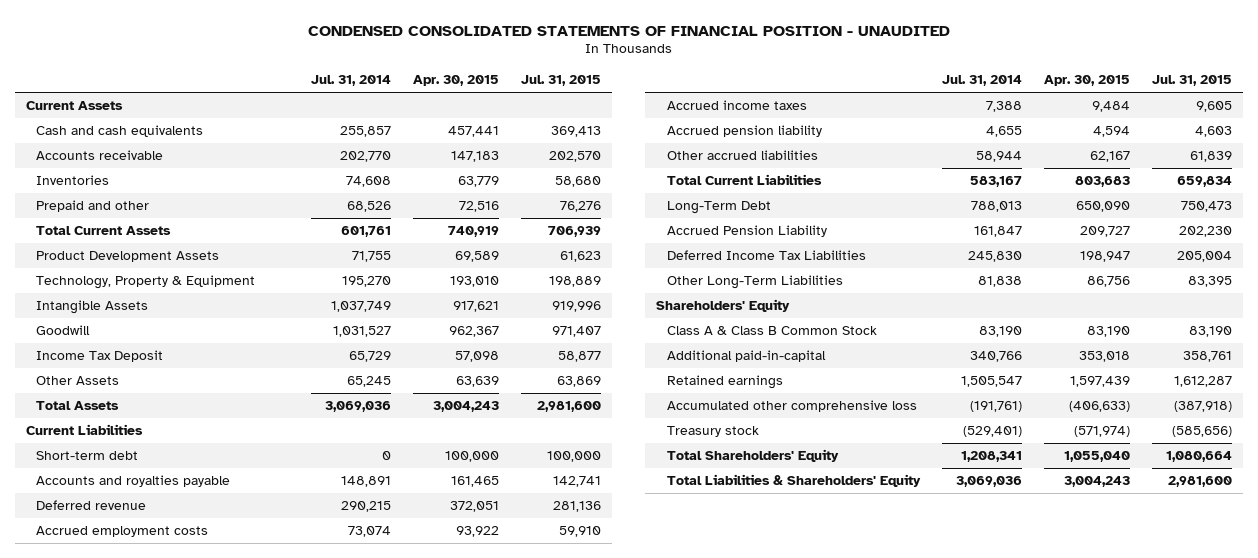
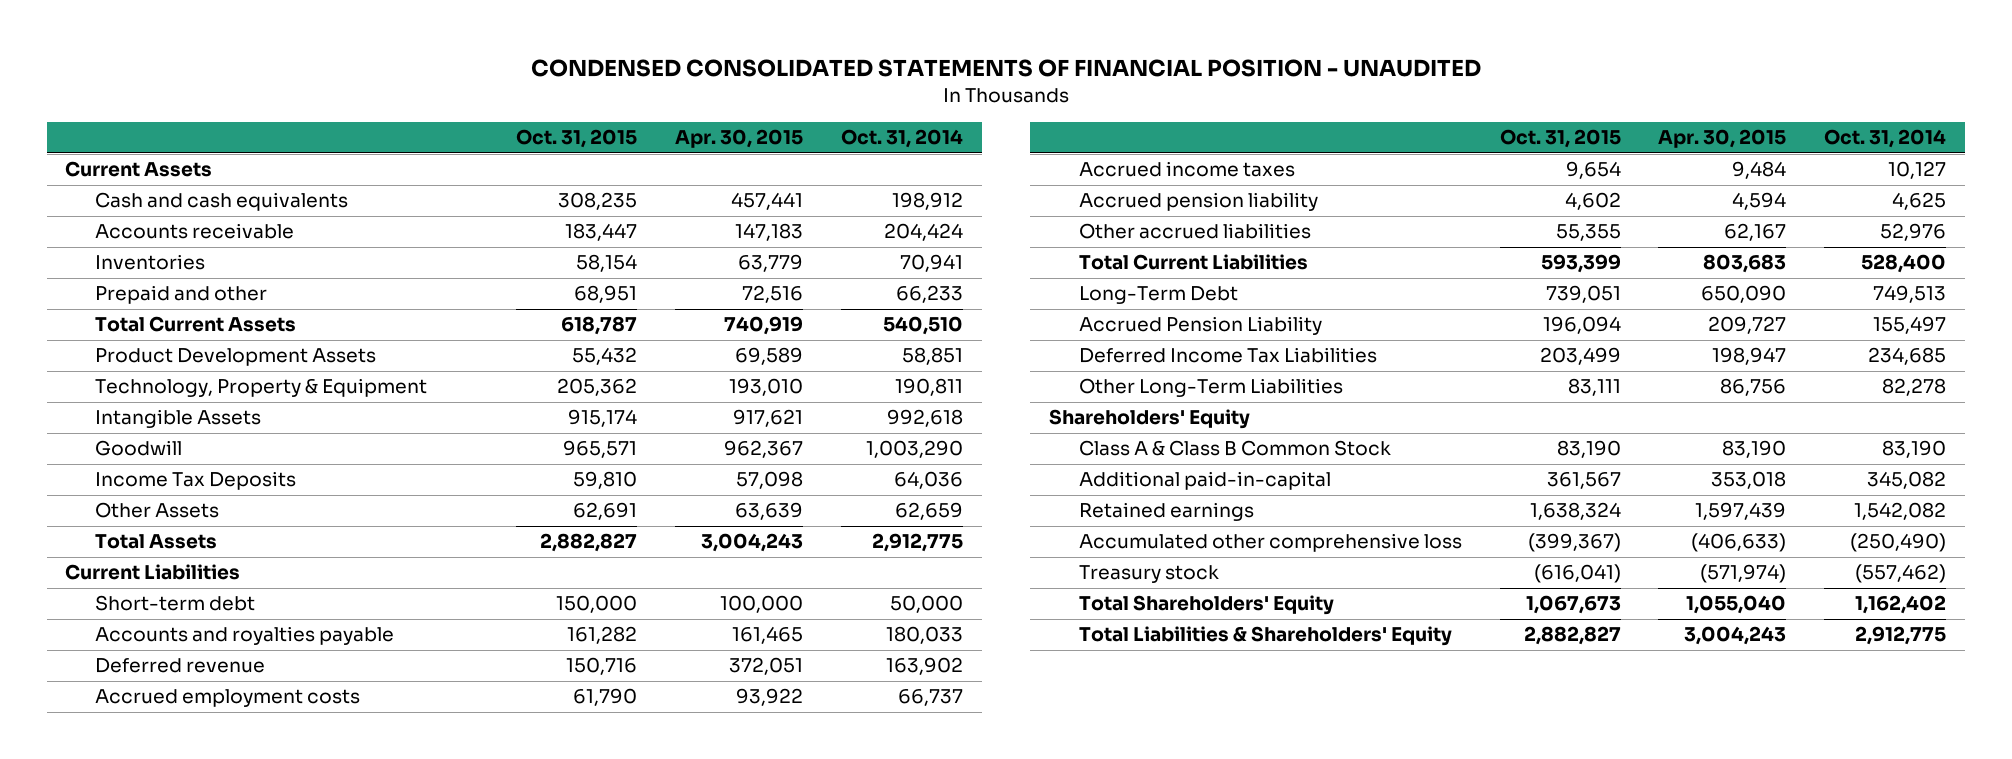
[311,74,392,86] Jul. 31, 2014 -> none
[521,74,602,86] Jul. 31, 2015 -> none
none -> [516,129,638,149] Oct. 31, 2015
none -> [840,129,963,149] Oct. 31, 2014
[36,350,164,363] Income Tax Deposit -> [95,471,297,491] Income Tax Deposits

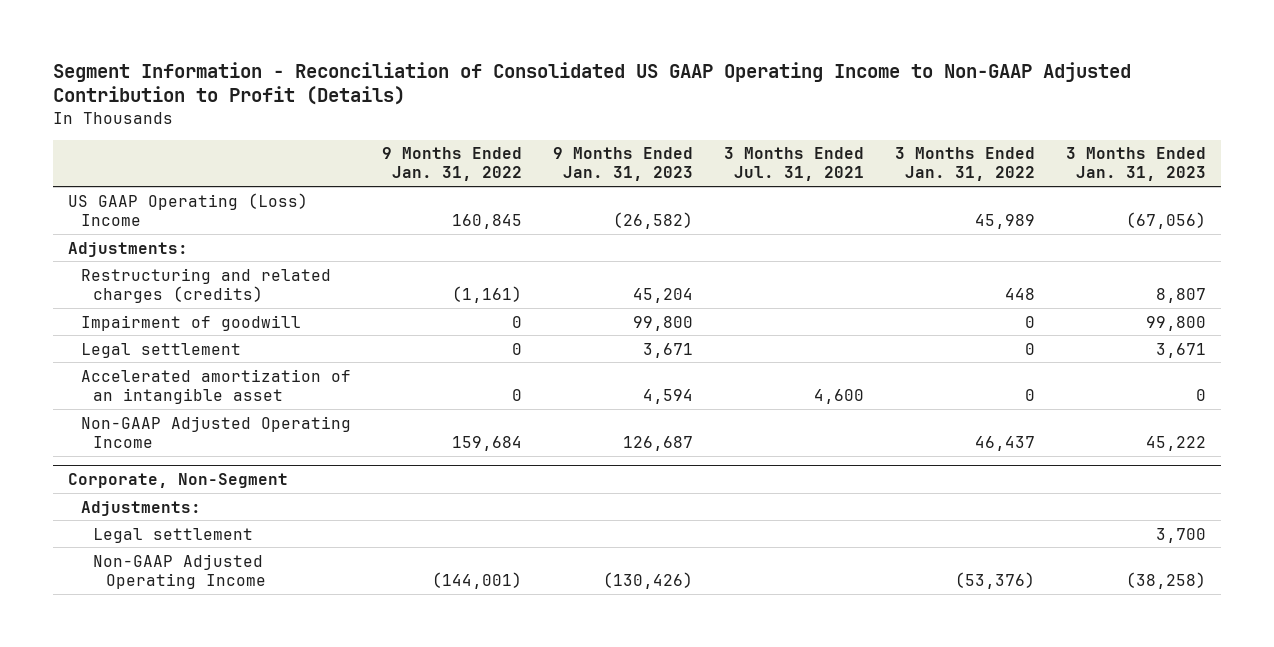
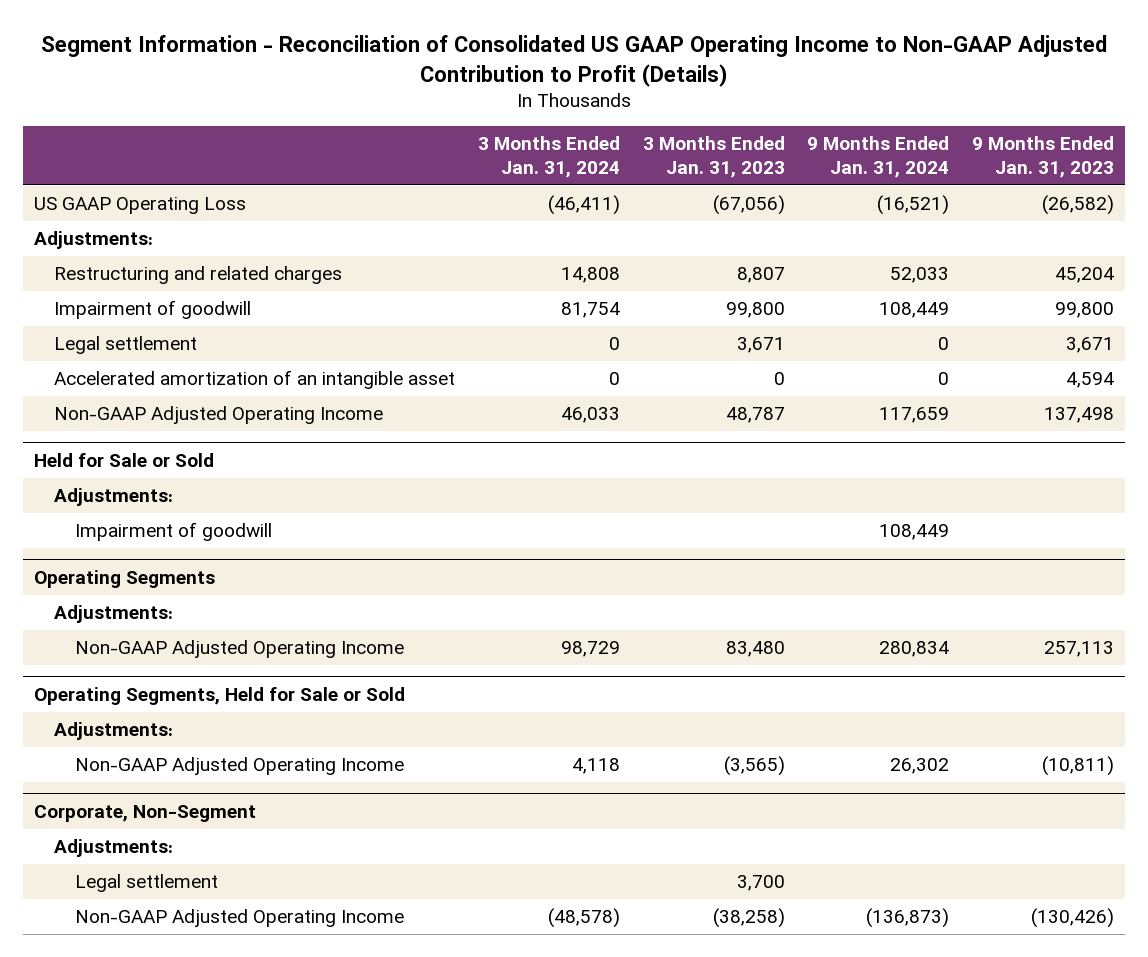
[381,147,522,182] 9 Months Ended Jan. 31, 2022 -> none
[723,147,864,182] 3 Months Ended Jul. 31, 2021 -> none
[894,147,1035,182] 3 Months Ended Jan. 31, 2022 -> none
none -> [477,136,620,179] 3 Months Ended Jan. 31, 2024
none -> [807,136,950,179] 9 Months Ended Jan. 31, 2024
[68,192,309,226] US GAAP Operating (Loss) Income -> [34,197,247,215] US GAAP Operating Loss
[80,267,331,303] Restructuring and related charges (credits) -> [54,266,343,285] Restructuring and related charges
[622,435,693,451] 126,687 -> [1043,407,1114,424] 137,498
[1145,435,1206,451] 45,222 -> [725,407,785,424] 48,787
none -> [34,453,215,468] Held for Sale or Sold
none -> [54,488,174,507] Adjustments:
none -> [74,522,272,542] Impairment of goodwill
none -> [34,570,216,589] Operating Segments
none -> [54,605,174,624] Adjustments:
none -> [74,640,404,659] Non-GAAP Adjusted Operating Income
none -> [34,687,406,706] Operating Segments, Held for Sale or Sold
none -> [54,722,174,741] Adjustments:
none -> [74,757,404,776] Non-GAAP Adjusted Operating Income

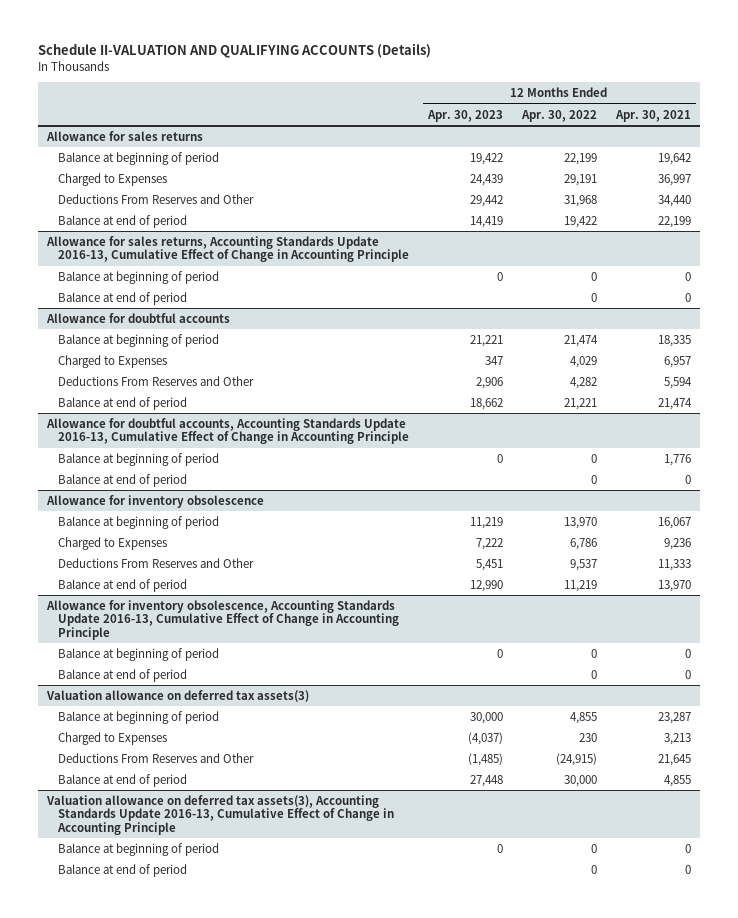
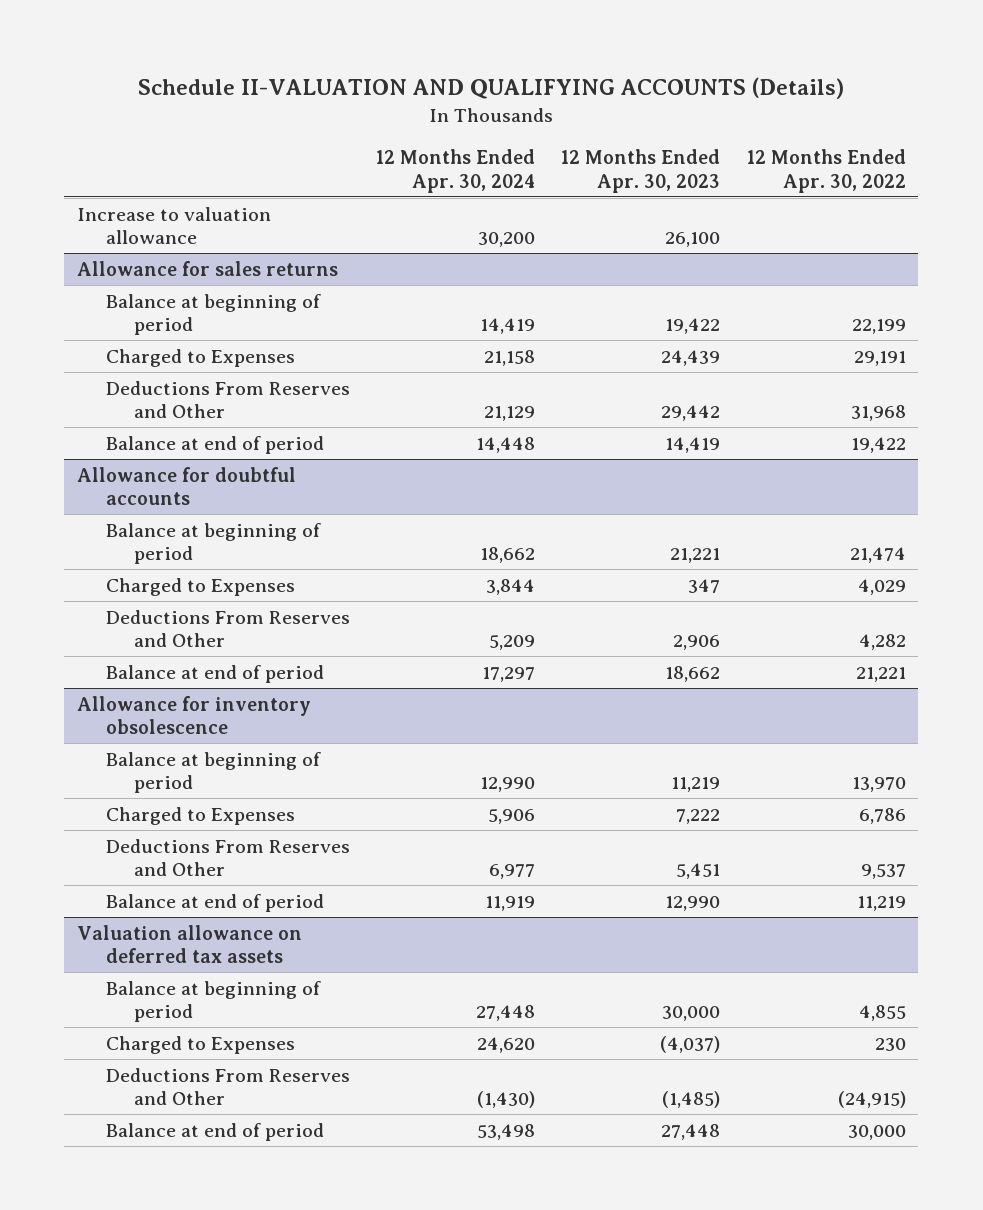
[614,109,691,122] Apr. 30, 2021 -> none
none -> [374,148,535,193] 12 Months Ended Apr. 30, 2024
none -> [77,206,272,245] Increase to valuation allowance
[46,235,410,263] Allowance for sales returns, Accounting Standards Update 2016-13, Cumulative Effect of Change in Accounting Principle -> none
[58,270,220,284] Balance at beginning of period -> none
[58,291,188,305] Balance at end of period -> none
[46,417,410,445] Allowance for doubtful accounts, Accounting Standards Update 2016-13, Cumulative Effect of Change in Accounting Principle -> none
[58,452,220,466] Balance at beginning of period -> none
[58,473,188,487] Balance at end of period -> none
[46,599,400,640] Allowance for inventory obsolescence, Accounting Standards Update 2016-13, Cumulative Effect of Change in Accounting Principle -> none
[58,647,220,661] Balance at beginning of period -> none
[58,668,188,682] Balance at end of period -> none
[46,689,310,702] Valuation allowance on deferred tax assets(3) -> [77,924,303,964] Valuation allowance on deferred tax assets
[46,794,395,835] Valuation allowance on deferred tax assets(3), Accounting Standards Update 2016-13, Cumulative Effect of Change in Accounting Principle -> none
[58,842,220,856] Balance at beginning of period -> none
[58,863,188,877] Balance at end of period -> none

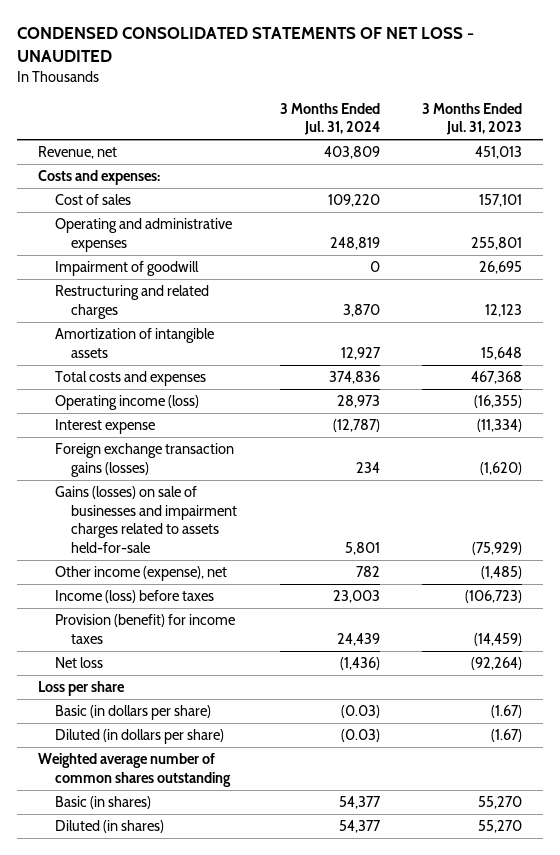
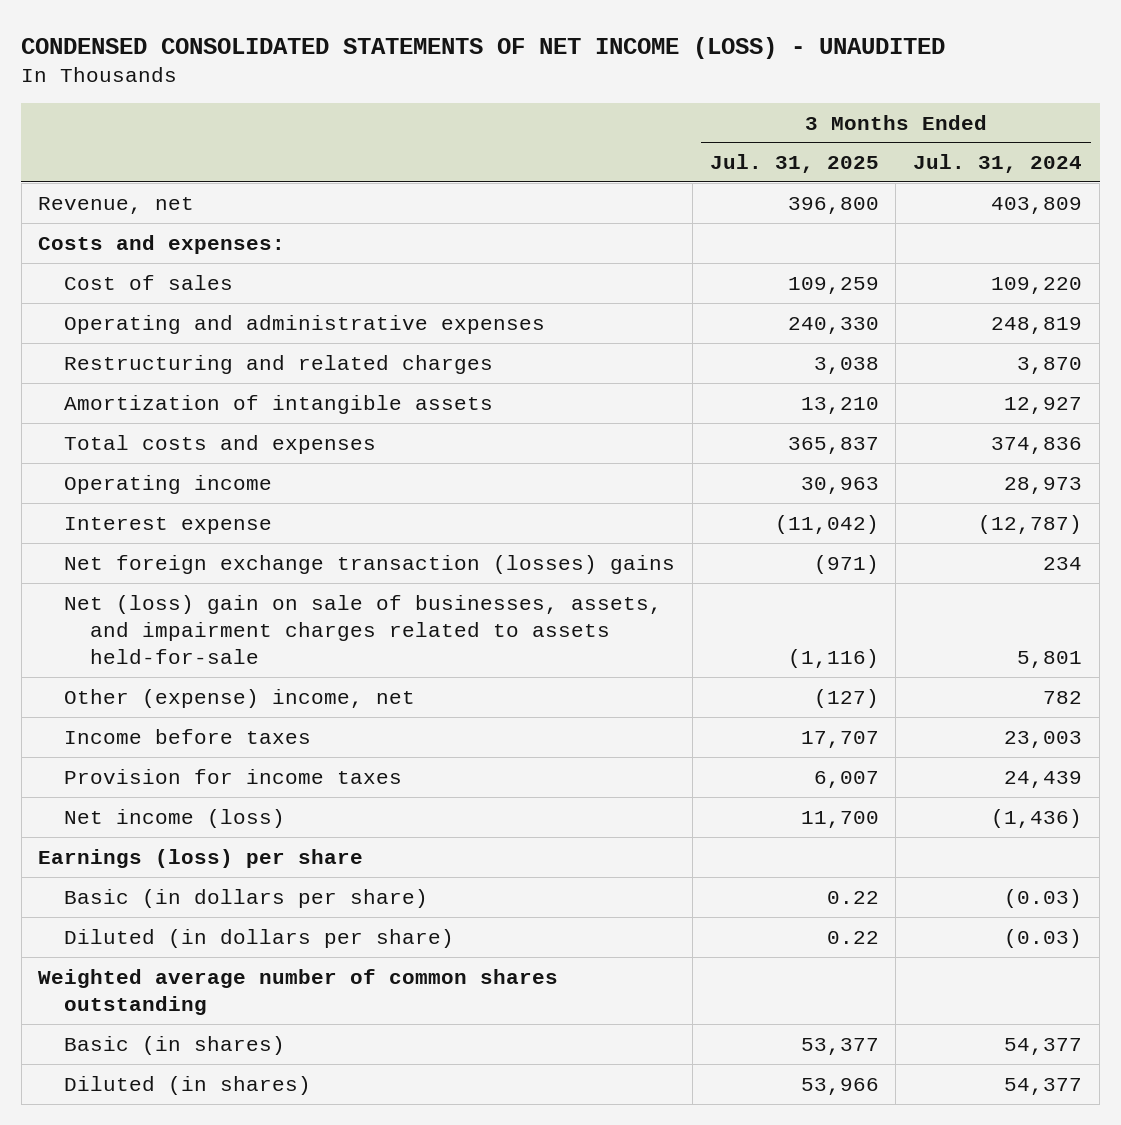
[16,27,474,63] CONDENSED CONSOLIDATED STATEMENTS OF NET LOSS - UNAUDITED -> [21,36,946,59] CONDENSED CONSOLIDATED STATEMENTS OF NET INCOME (LOSS) - UNAUDITED
[422,102,523,136] 3 Months Ended Jul. 31, 2023 -> none
none -> [709,154,879,174] Jul. 31, 2025
[54,261,199,277] Impairment of goodwill -> none
[54,395,199,411] Operating income (loss) -> [64,474,273,494] Operating income
[54,443,234,477] Foreign exchange transaction gains (losses) -> [64,554,676,574] Net foreign exchange transaction (losses) gains
[54,486,238,553] Gains (losses) on sale of businesses and impairment charges related to assets held-for-sale -> [64,594,663,664] Net (loss) gain on sale of businesses, assets, and impairment charges related to assets held-for-sale
[54,566,227,582] Other income (expense), net -> [64,688,416,708] Other (expense) income, net
[54,590,214,604] Income (loss) before taxes -> [64,728,312,744] Income before taxes
[54,614,235,644] Provision (benefit) for income taxes -> [64,768,403,784] Provision for income taxes
[54,657,103,669] Net loss -> [64,808,286,828] Net income (loss)
[38,681,126,697] Loss per share -> [38,848,364,868] Earnings (loss) per share

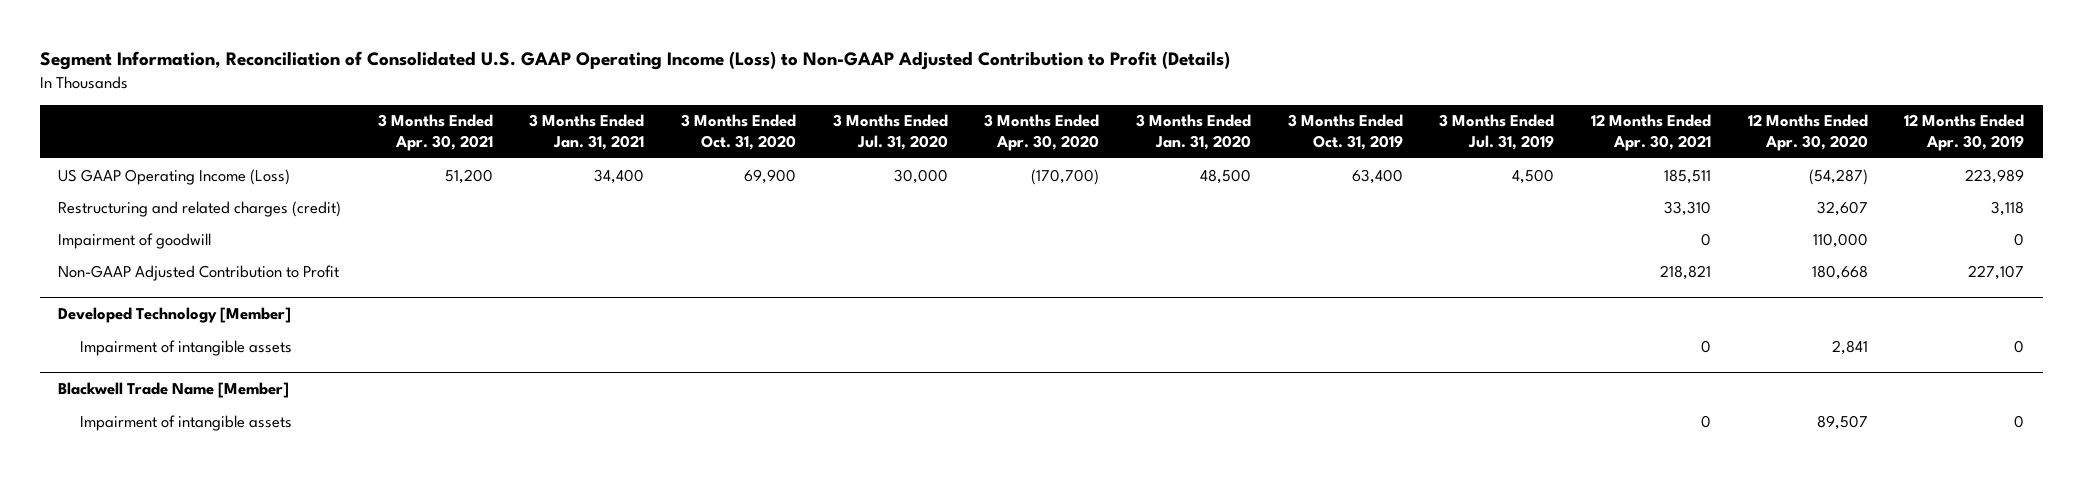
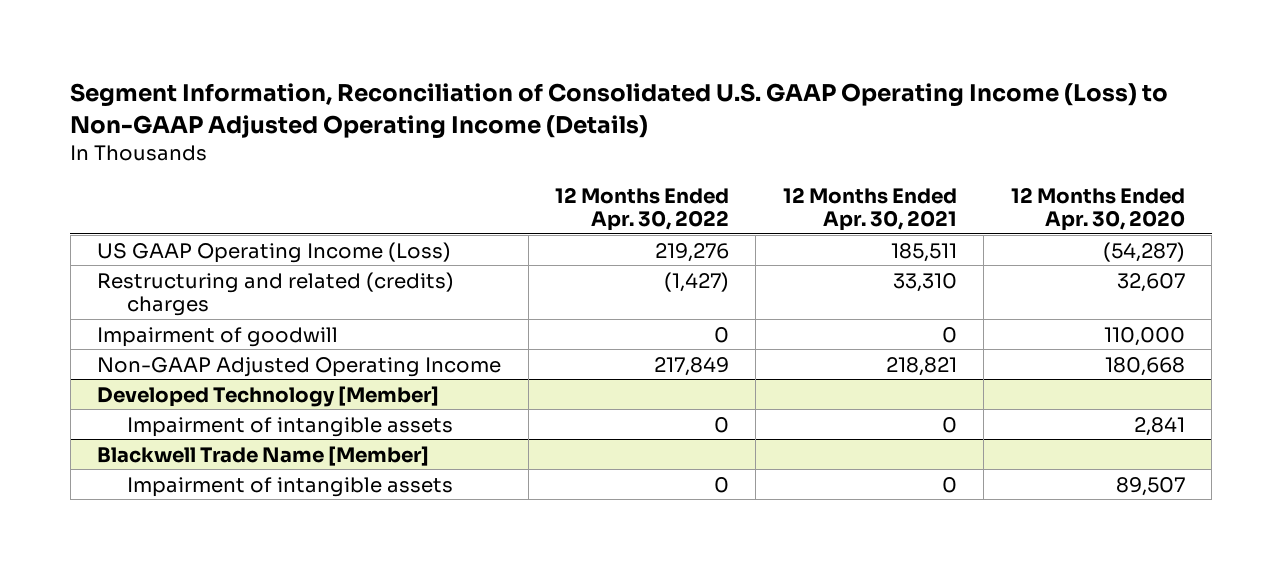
[39,51,1230,71] Segment Information, Reconciliation of Consolidated U.S. GAAP Operating Income (Loss) to Non-GAAP Adjusted Contribution to Profit (Details) -> [70,83,1169,139] Segment Information, Reconciliation of Consolidated U.S. GAAP Operating Income (Loss) to Non-GAAP Adjusted Operating Income (Details)
[377,114,493,152] 3 Months Ended Apr. 30, 2021 -> none
[529,114,645,151] 3 Months Ended Jan. 31, 2021 -> none
[681,114,797,151] 3 Months Ended Oct. 31, 2020 -> none
[832,114,948,151] 3 Months Ended Jul. 31, 2020 -> none
[984,114,1100,152] 3 Months Ended Apr. 30, 2020 -> none
[1136,114,1252,151] 3 Months Ended Jan. 31, 2020 -> none
[1287,114,1403,151] 3 Months Ended Oct. 31, 2019 -> none
[1439,114,1555,151] 3 Months Ended Jul. 31, 2019 -> none
[1904,114,2025,152] 12 Months Ended Apr. 30, 2019 -> none
none -> [554,186,729,232] 12 Months Ended Apr. 30, 2022
[57,200,341,217] Restructuring and related charges (credit) -> [97,271,455,316] Restructuring and related (credits) charges
[57,264,339,281] Non-GAAP Adjusted Contribution to Profit -> [97,356,502,377] Non-GAAP Adjusted Operating Income

